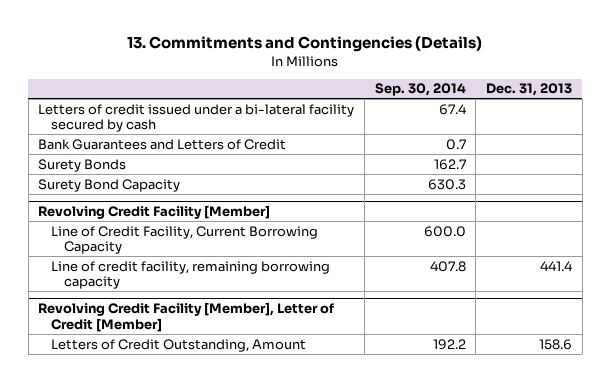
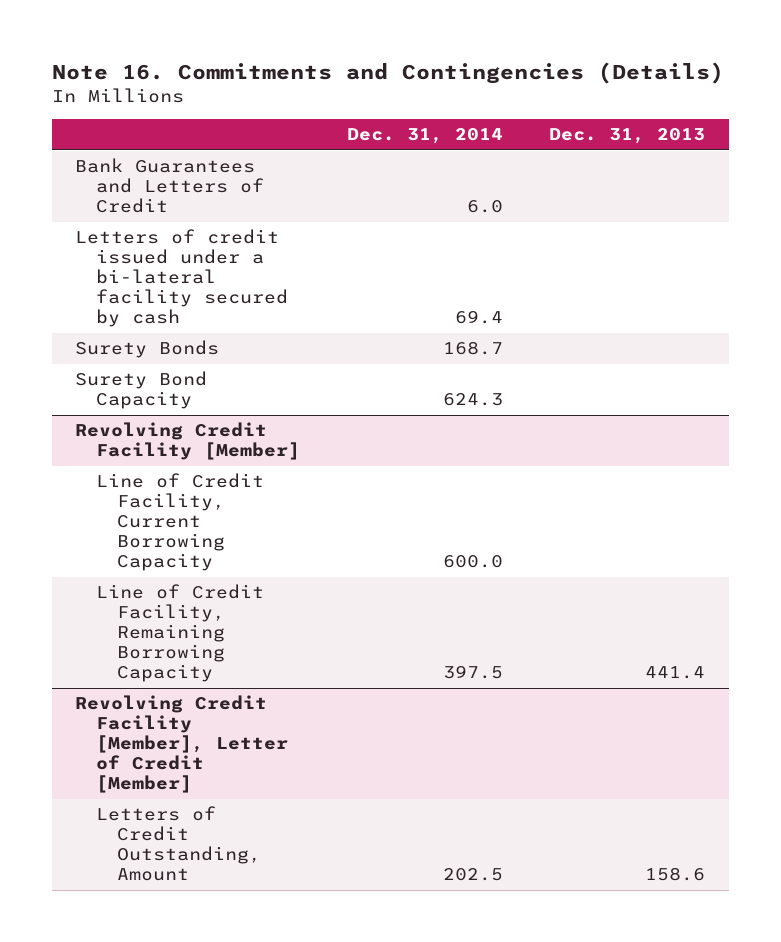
[127,36,483,53] 13. Commitments and Contingencies (Details) -> [51,61,724,84] Note 16. Commitments and Contingencies (Details)
[374,83,466,97] Sep. 30, 2014 -> none
none -> [346,128,503,145] Dec. 31, 2014
[38,103,355,133] Letters of credit issued under a bi-lateral facility secured by cash -> [75,229,289,328] Letters of credit issued under a bi-lateral facility secured by cash
[51,260,331,290] Line of credit facility, remaining borrowing capacity -> [96,584,265,683] Line of Credit Facility, Remaining Borrowing Capacity

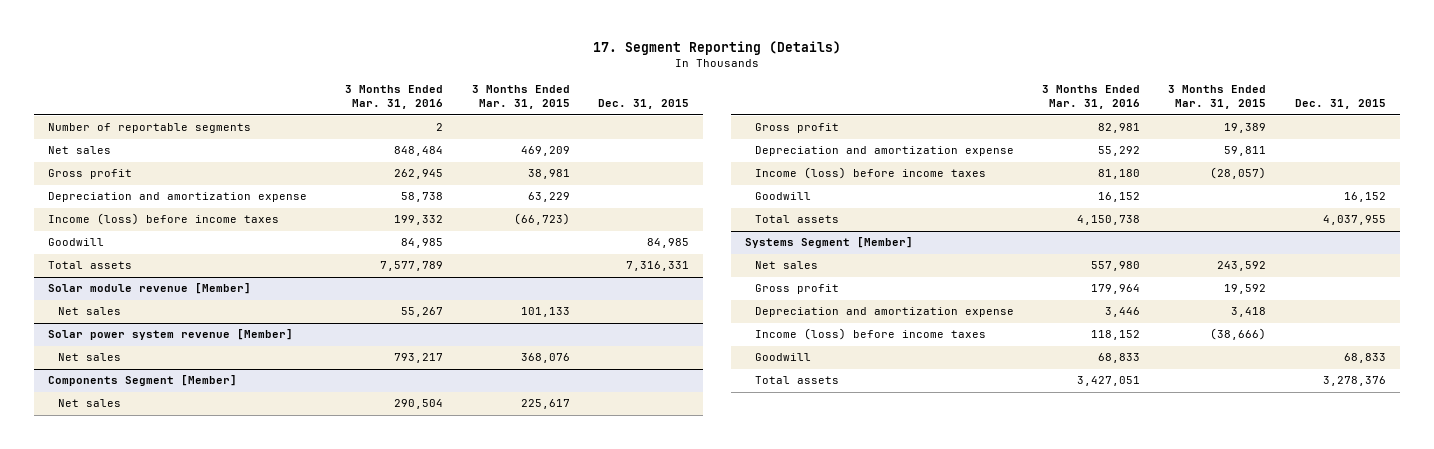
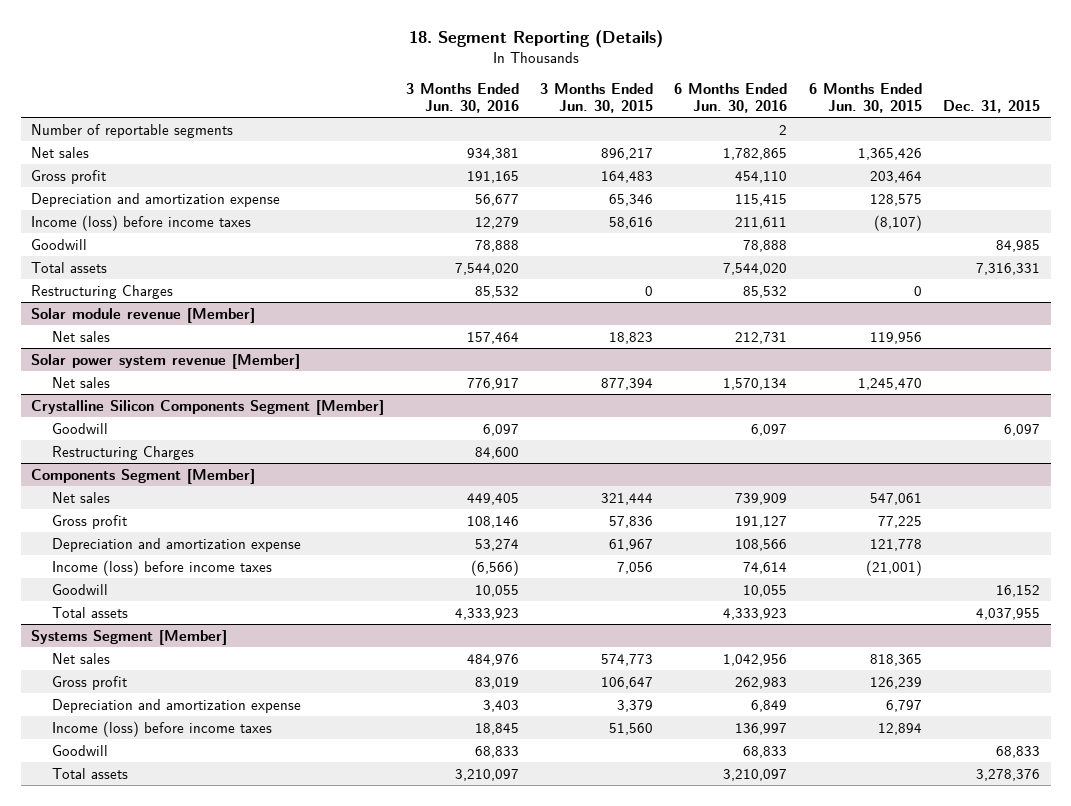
[593,40,842,55] 17. Segment Reporting (Details) -> [408,30,663,49] 18. Segment Reporting (Details)
[345,85,444,110] 3 Months Ended Mar. 31, 2016 -> none
[471,85,570,110] 3 Months Ended Mar. 31, 2015 -> none
none -> [405,82,519,113] 3 Months Ended Jun. 30, 2016
none -> [539,82,653,113] 3 Months Ended Jun. 30, 2015
none -> [674,82,788,113] 6 Months Ended Jun. 30, 2016
none -> [808,82,922,113] 6 Months Ended Jun. 30, 2015
none -> [31,284,174,299] Restructuring Charges
none -> [31,399,385,415] Crystalline Silicon Components Segment [Member]
none -> [51,422,108,434] Goodwill
none -> [51,445,194,460] Restructuring Charges

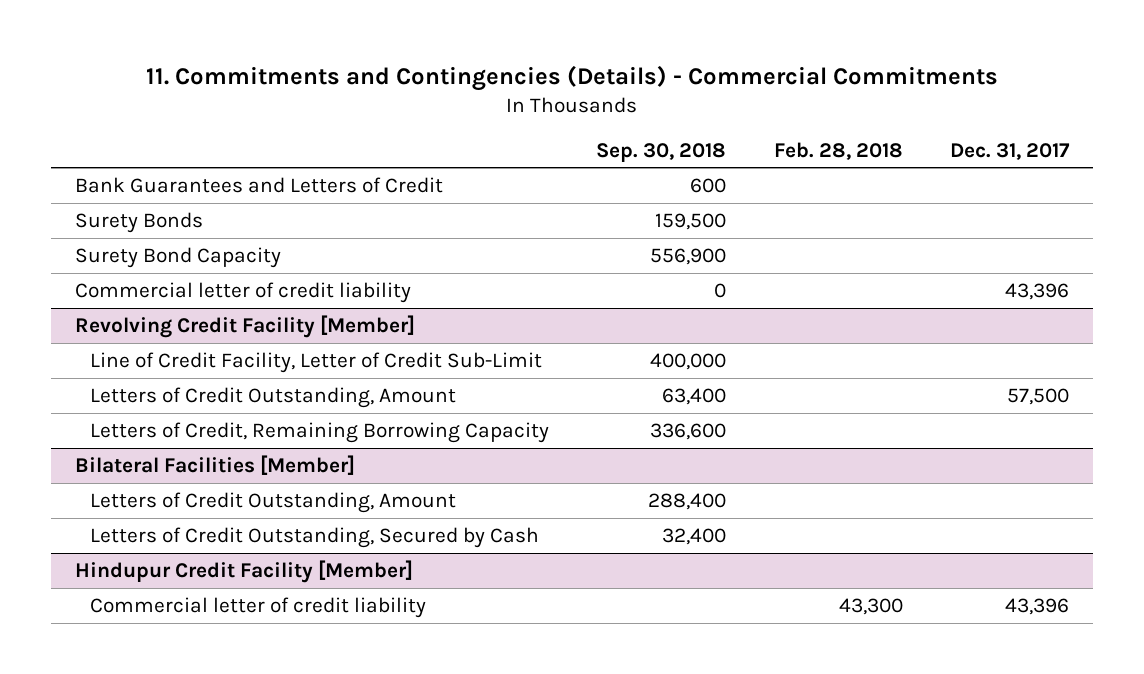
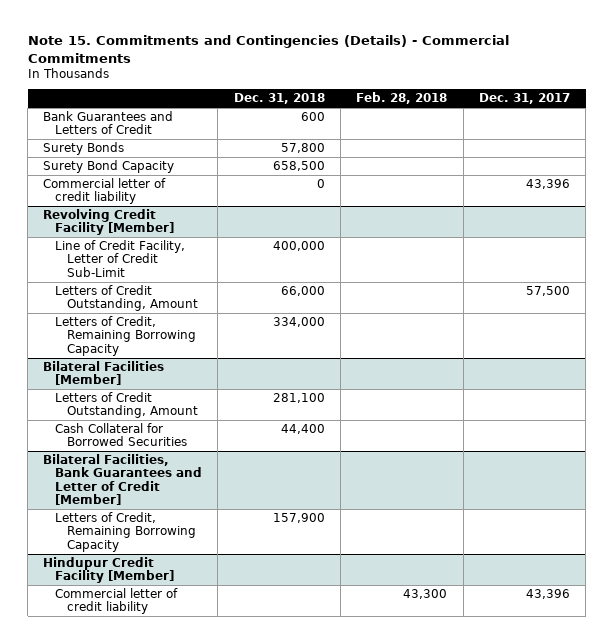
[146,64,999,91] 11. Commitments and Contingencies (Details) - Commercial Commitments -> [27,35,509,63] Note 15. Commitments and Contingencies (Details) - Commercial Commitments
[596,142,727,162] Sep. 30, 2018 -> none
none -> [233,93,325,105] Dec. 31, 2018
[90,527,540,549] Letters of Credit Outstanding, Secured by Cash -> [55,422,187,447] Cash Collateral for Borrowed Securities
none -> [43,453,203,506] Bilateral Facilities, Bank Guarantees and Letter of Credit [Member]
none -> [55,511,196,552] Letters of Credit, Remaining Borrowing Capacity

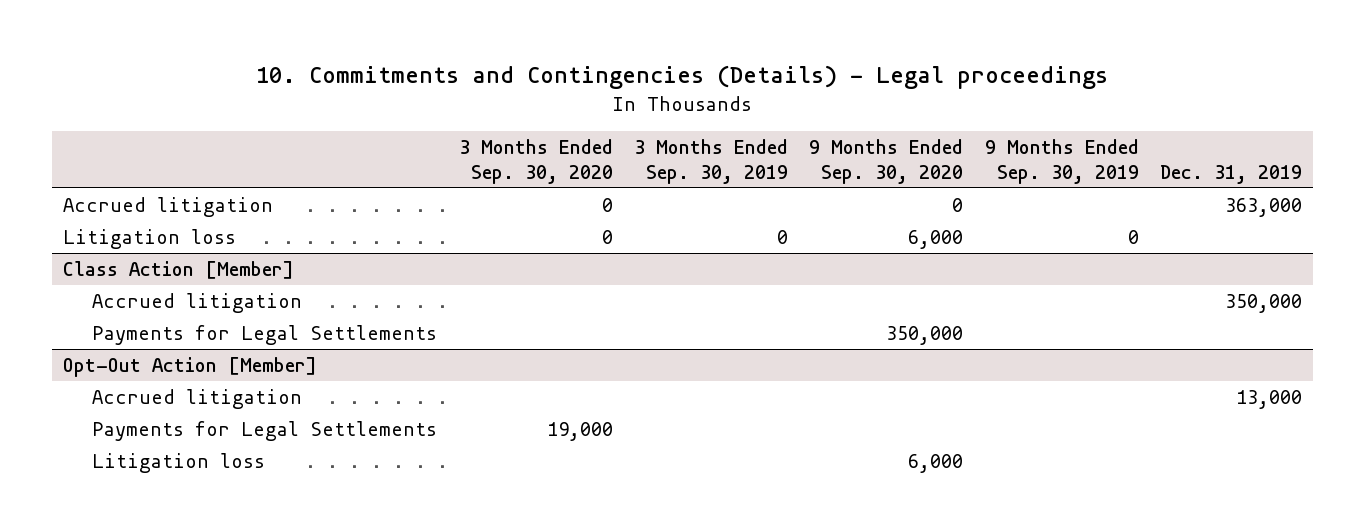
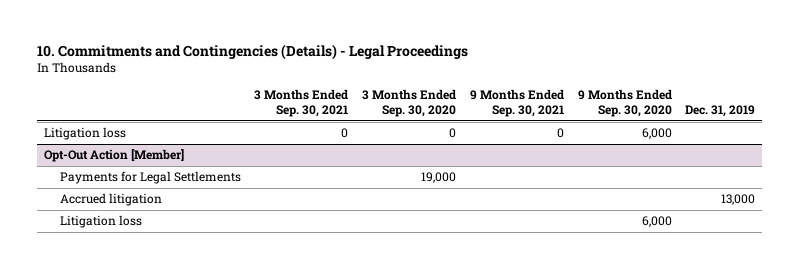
[256,65,1109,90] 10. Commitments and Contingencies (Details) - Legal proceedings -> [37,43,469,60] 10. Commitments and Contingencies (Details) - Legal Proceedings
[633,138,788,185] 3 Months Ended Sep. 30, 2019 -> none
[984,138,1139,185] 9 Months Ended Sep. 30, 2019 -> none
none -> [254,89,349,118] 3 Months Ended Sep. 30, 2021
none -> [469,89,564,118] 9 Months Ended Sep. 30, 2021
[62,196,273,217] Accrued litigation -> none
[62,260,294,279] Class Action [Member] -> none
[92,292,303,313] Accrued litigation -> none
[92,324,438,345] Payments for Legal Settlements -> none
[92,388,303,409] Accrued litigation -> [59,193,162,207] Accrued litigation

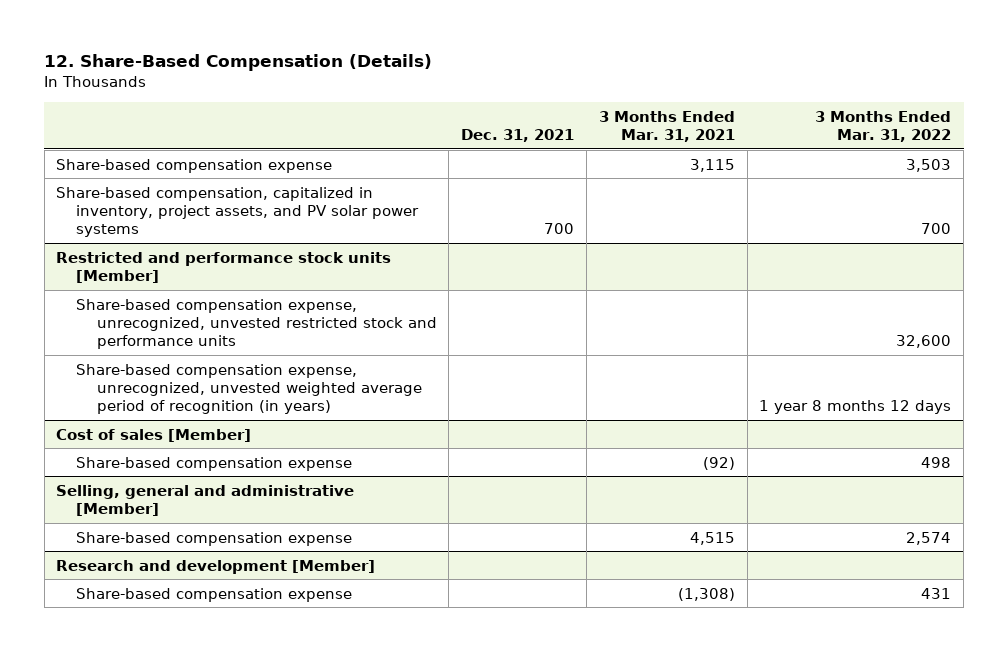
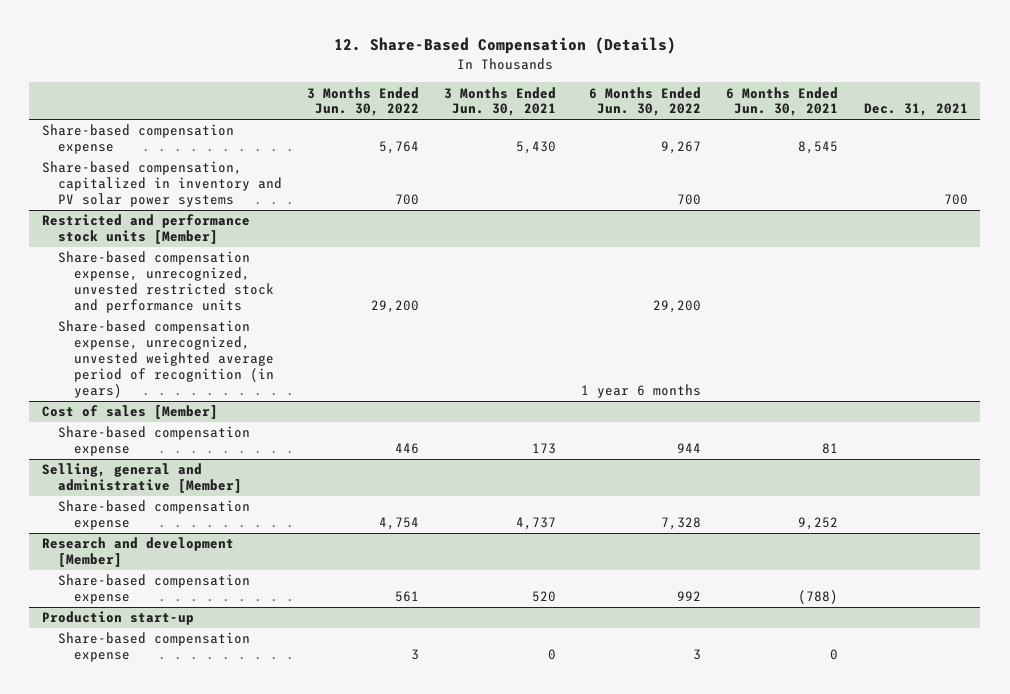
[598,110,735,142] 3 Months Ended Mar. 31, 2021 -> none
[815,110,952,142] 3 Months Ended Mar. 31, 2022 -> none
none -> [306,86,419,117] 3 Months Ended Jun. 30, 2022
none -> [444,86,557,117] 3 Months Ended Jun. 30, 2021
none -> [589,86,702,117] 6 Months Ended Jun. 30, 2022
none -> [726,86,839,117] 6 Months Ended Jun. 30, 2021
[56,186,420,237] Share-based compensation, capitalized in inventory, project assets, and PV solar power systems -> [41,161,282,208] Share-based compensation, capitalized in inventory and PV solar power systems
none -> [41,611,194,626] Production start-up
none -> [57,632,250,663] Share-based compensation expense

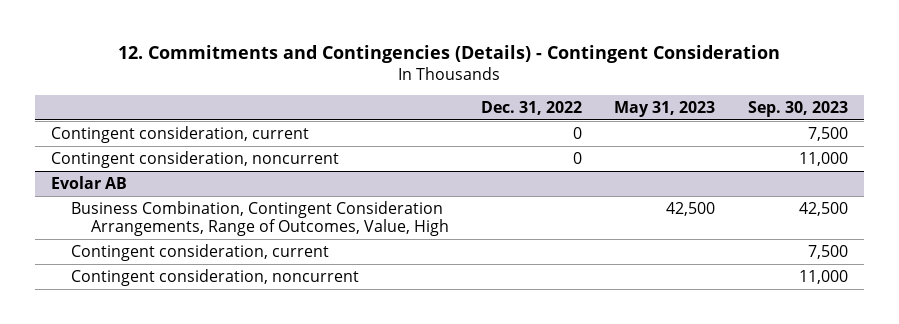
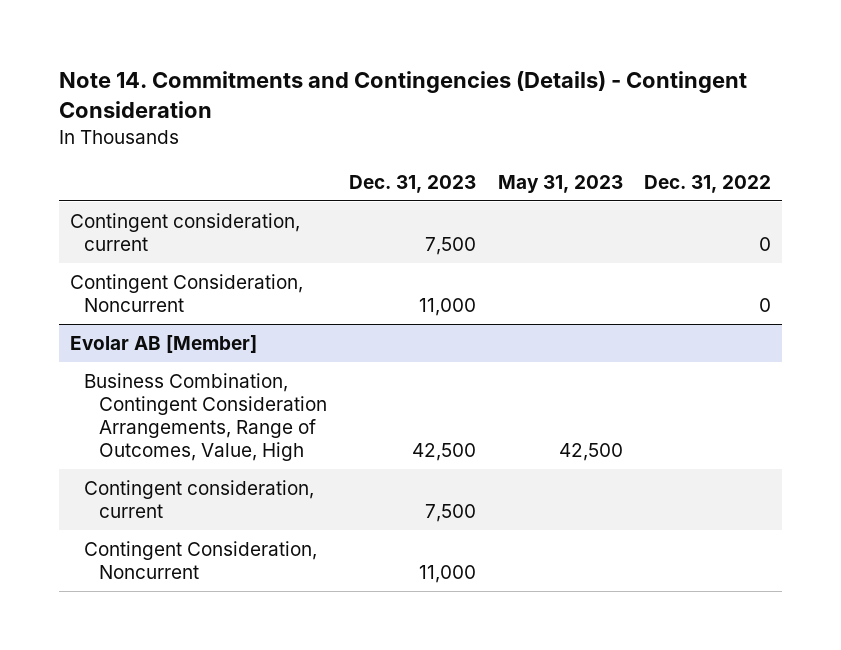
[118,44,781,63] 12. Commitments and Contingencies (Details) - Contingent Consideration -> [58,71,747,119] Note 14. Commitments and Contingencies (Details) - Contingent Consideration
[747,100,848,117] Sep. 30, 2023 -> none
none -> [348,174,476,193] Dec. 31, 2023
[51,150,340,168] Contingent consideration, noncurrent -> [69,273,303,312] Contingent Consideration, Noncurrent
[51,175,128,189] Evolar AB -> [69,334,257,353] Evolar AB [Member]
[71,268,360,286] Contingent consideration, noncurrent -> [84,540,318,579] Contingent Consideration, Noncurrent

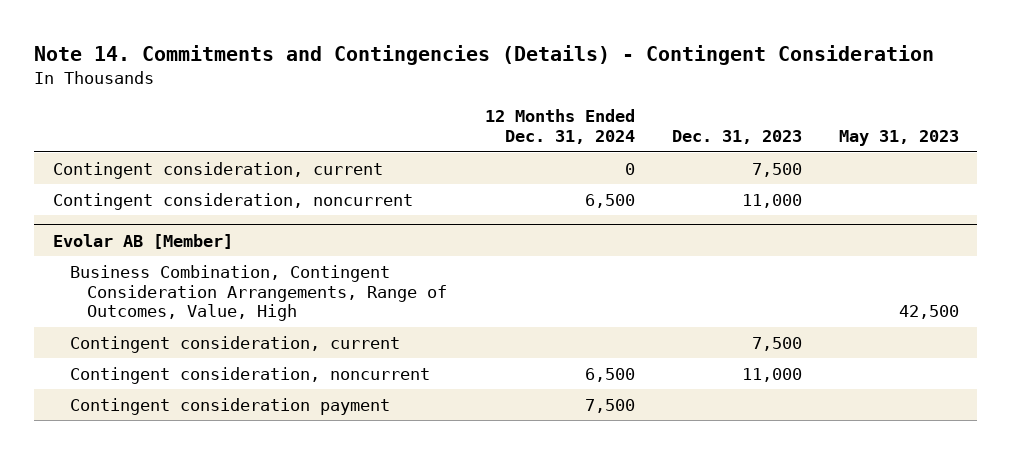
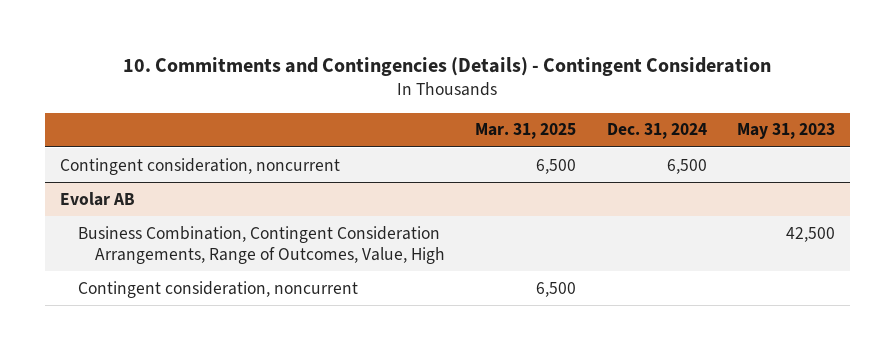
[34,44,935,65] Note 14. Commitments and Contingencies (Details) - Contingent Consideration -> [123,56,772,76] 10. Commitments and Contingencies (Details) - Contingent Consideration
[484,109,635,145] 12 Months Ended Dec. 31, 2024 -> none
[671,130,802,145] Dec. 31, 2023 -> none
none -> [475,123,577,140] Mar. 31, 2025
none -> [606,123,707,140] Dec. 31, 2024
[52,161,383,179] Contingent consideration, current -> none
[52,233,233,249] Evolar AB [Member] -> [59,191,135,206] Evolar AB
[70,335,401,353] Contingent consideration, current -> none
[70,397,391,415] Contingent consideration payment -> none

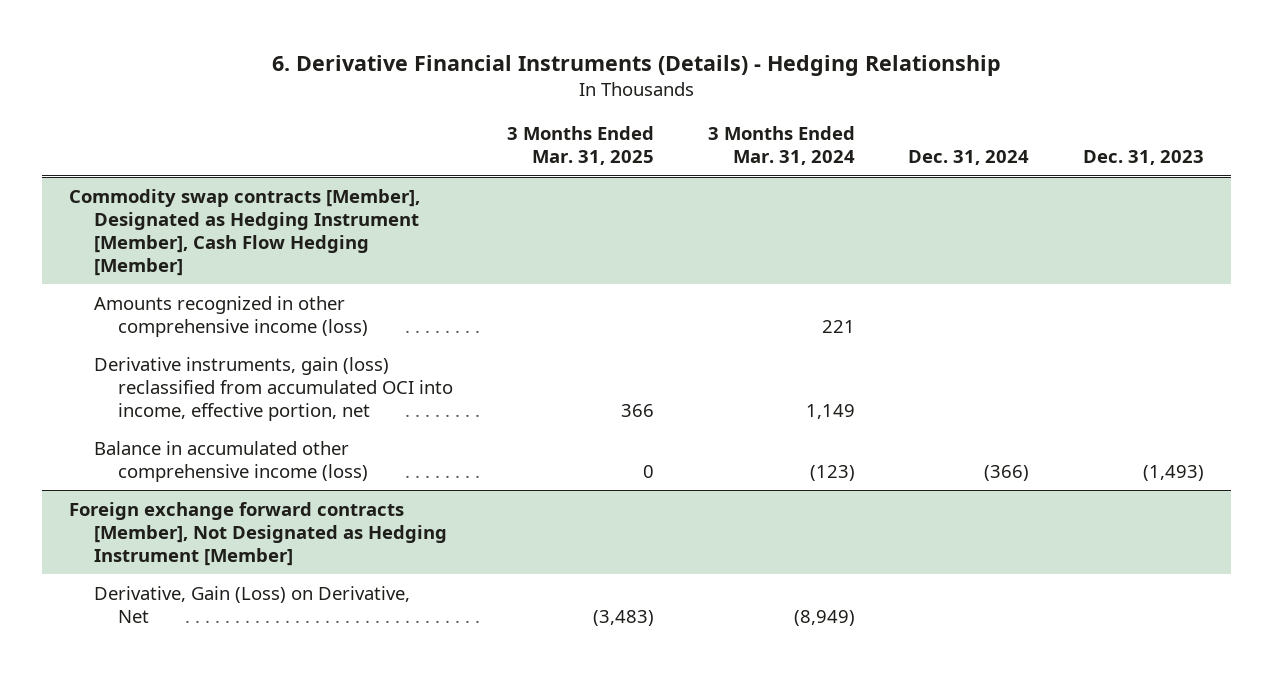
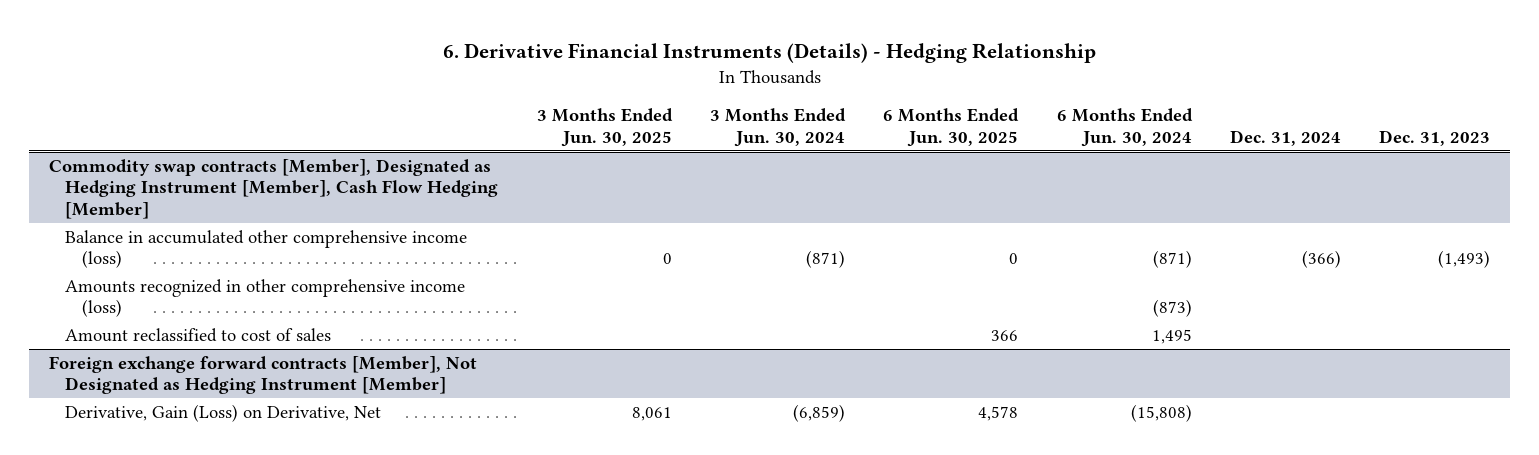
[506,126,654,166] 3 Months Ended Mar. 31, 2025 -> none
[707,126,855,166] 3 Months Ended Mar. 31, 2024 -> none
none -> [536,108,673,147] 3 Months Ended Jun. 30, 2025
none -> [709,108,846,147] 3 Months Ended Jun. 30, 2024
none -> [883,108,1020,147] 6 Months Ended Jun. 30, 2025
none -> [1056,108,1193,147] 6 Months Ended Jun. 30, 2024
[93,356,454,421] Derivative instruments, gain (loss) reclassified from accumulated OCI into income, effective portion, net -> none
[93,295,369,337] Amounts recognized in other comprehensive income (loss) -> [65,278,466,318] Amounts recognized in other comprehensive income (loss)
none -> [65,327,332,342] Amount reclassified to cost of sales

